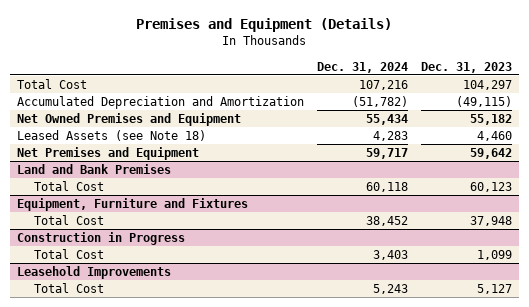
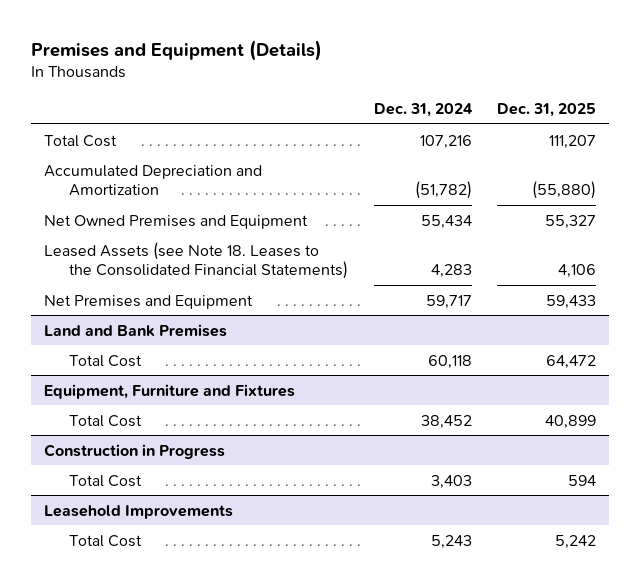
[421,61,513,73] Dec. 31, 2023 -> none
none -> [497,102,597,117] Dec. 31, 2025
[16,130,206,142] Leased Assets (see Note 18) -> [44,241,349,280] Leased Assets (see Note 18. Leases to the Consolidated Financial Statements)

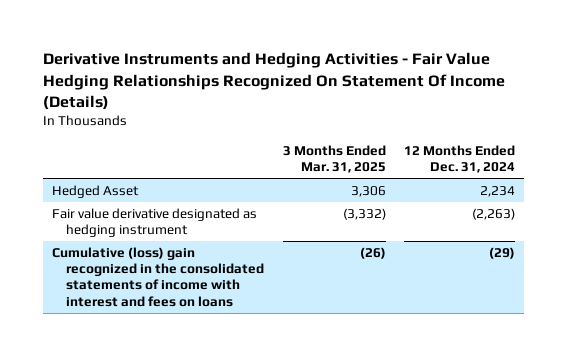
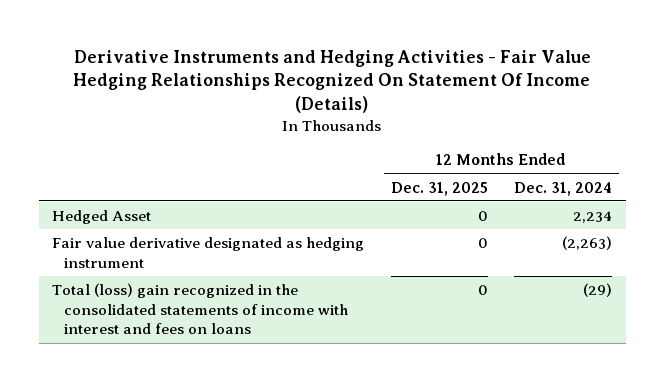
[282,145,386,174] 3 Months Ended Mar. 31, 2025 -> none
none -> [390,181,488,196] Dec. 31, 2025
[52,246,265,307] Cumulative (loss) gain recognized in the consolidated statements of income with interest and fees on loans -> [52,282,349,335] Total (loss) gain recognized in the consolidated statements of income with interest and fees on loans

